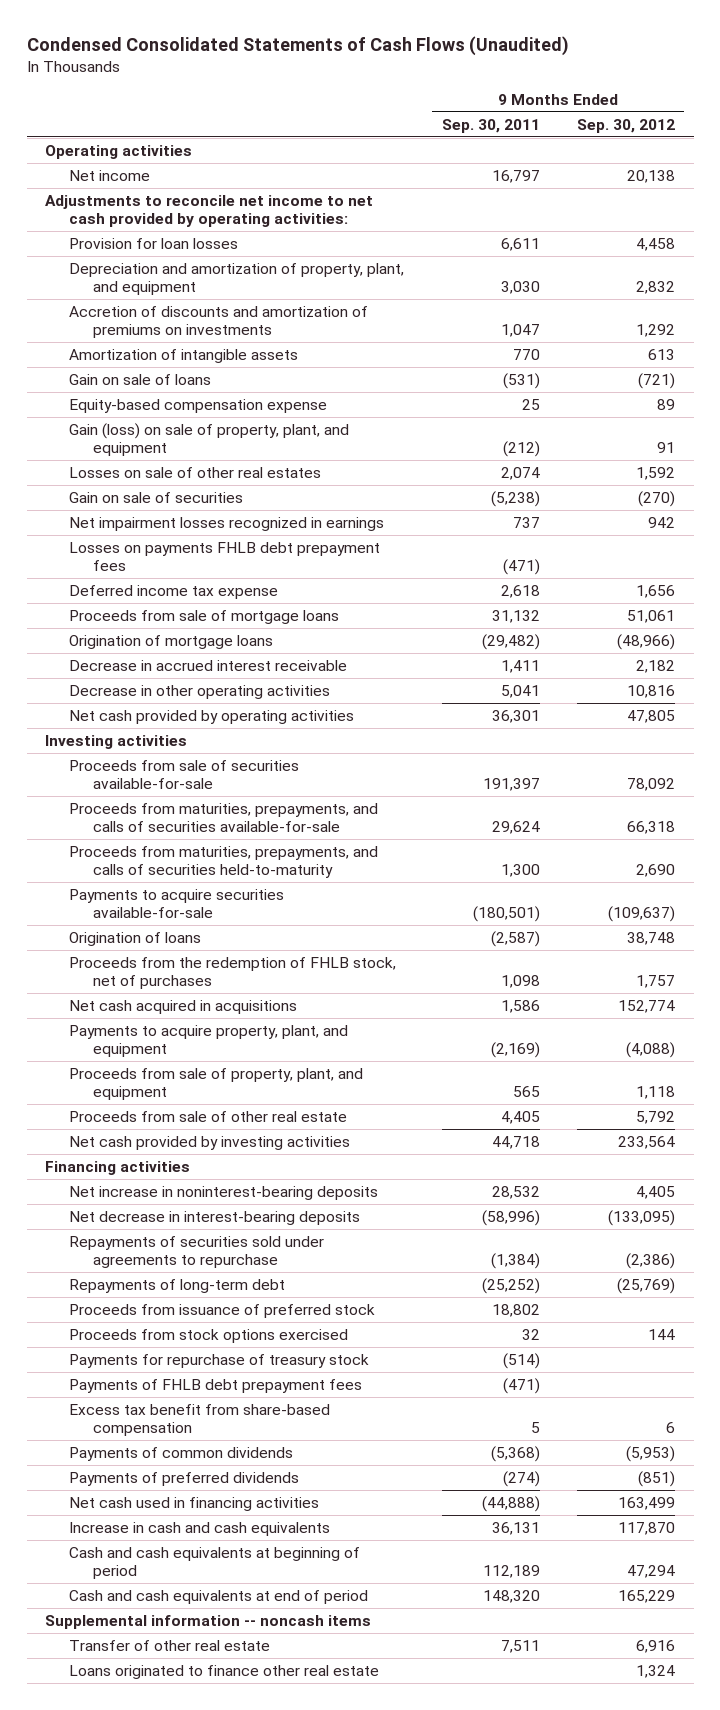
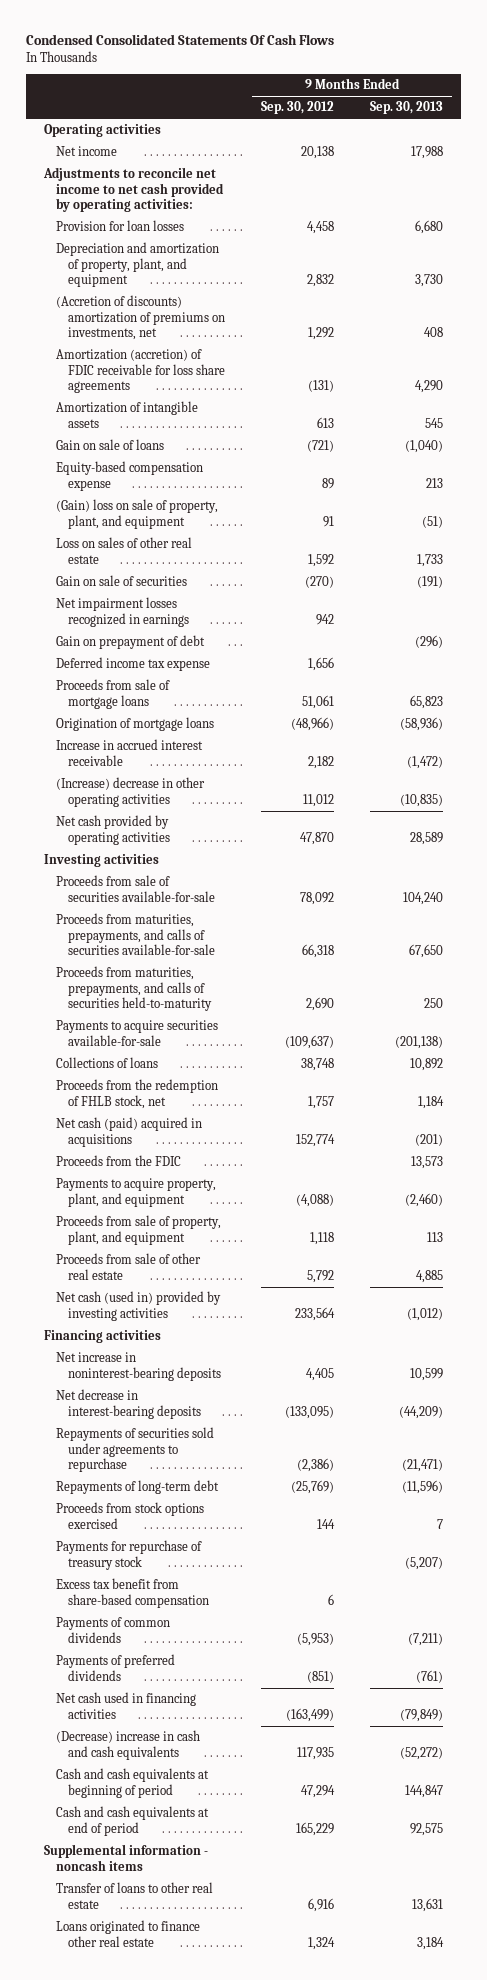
[26,35,569,56] Condensed Consolidated Statements of Cash Flows (Unaudited) -> [25,33,334,45] Condensed Consolidated Statements Of Cash Flows
[441,118,540,133] Sep. 30, 2011 -> none
none -> [370,101,444,115] Sep. 30, 2013
[69,305,369,339] Accretion of discounts and amortization of premiums on investments -> [55,295,225,341] (Accretion of discounts) amortization of premiums on investments, net
none -> [55,349,225,394] Amortization (accretion) of FDIC receivable for loss share agreements
[69,422,350,457] Gain (loss) on sale of property, plant, and equipment -> [55,499,218,529] (Gain) loss on sale of property, plant, and equipment
[69,466,322,478] Losses on sale of other real estates -> [55,537,192,564] Loss on sales of other real estate
[69,541,381,572] Losses on payments FHLB debt prepayment fees -> [55,635,205,650] Gain on prepayment of debt
[69,659,348,671] Decrease in accrued interest receivable -> [55,739,203,766] Increase in accrued interest receivable
[69,684,331,699] Decrease in other operating activities -> [55,777,205,807] (Increase) decrease in other operating activities
[627,684,676,698] 10,816 -> [302,793,334,807] 11,012
[627,709,676,723] 47,805 -> [299,831,334,845] 47,870
[69,931,202,946] Origination of loans -> [55,1057,158,1069] Collections of loans
[69,956,397,990] Proceeds from the redemption of FHLB stock, net of purchases -> [55,1079,218,1109] Proceeds from the redemption of FHLB stock, net
[69,999,298,1014] Net cash acquired in acquisitions -> [55,1117,202,1147] Net cash (paid) acquired in acquisitions
none -> [55,1155,181,1167] Proceeds from the FDIC
[69,1135,351,1150] Net cash provided by investing activities -> [55,1291,221,1321] Net cash (used in) provided by investing activities
[69,1303,376,1318] Proceeds from issuance of preferred stock -> none
[69,1378,363,1393] Payments of FHLB debt prepayment fees -> none
[618,1496,676,1510] 163,499 -> [285,1707,334,1722] (163,499)
[69,1521,331,1536] Increase in cash and cash equivalents -> [55,1730,200,1760] (Decrease) increase in cash and cash equivalents
[618,1521,676,1535] 117,870 -> [296,1746,334,1760] 117,935
[45,1614,372,1629] Supplemental information -- noncash items -> [43,1844,208,1871] Supplemental information - noncash items
[69,1639,271,1651] Transfer of other real estate -> [55,1882,213,1909] Transfer of loans to other real estate

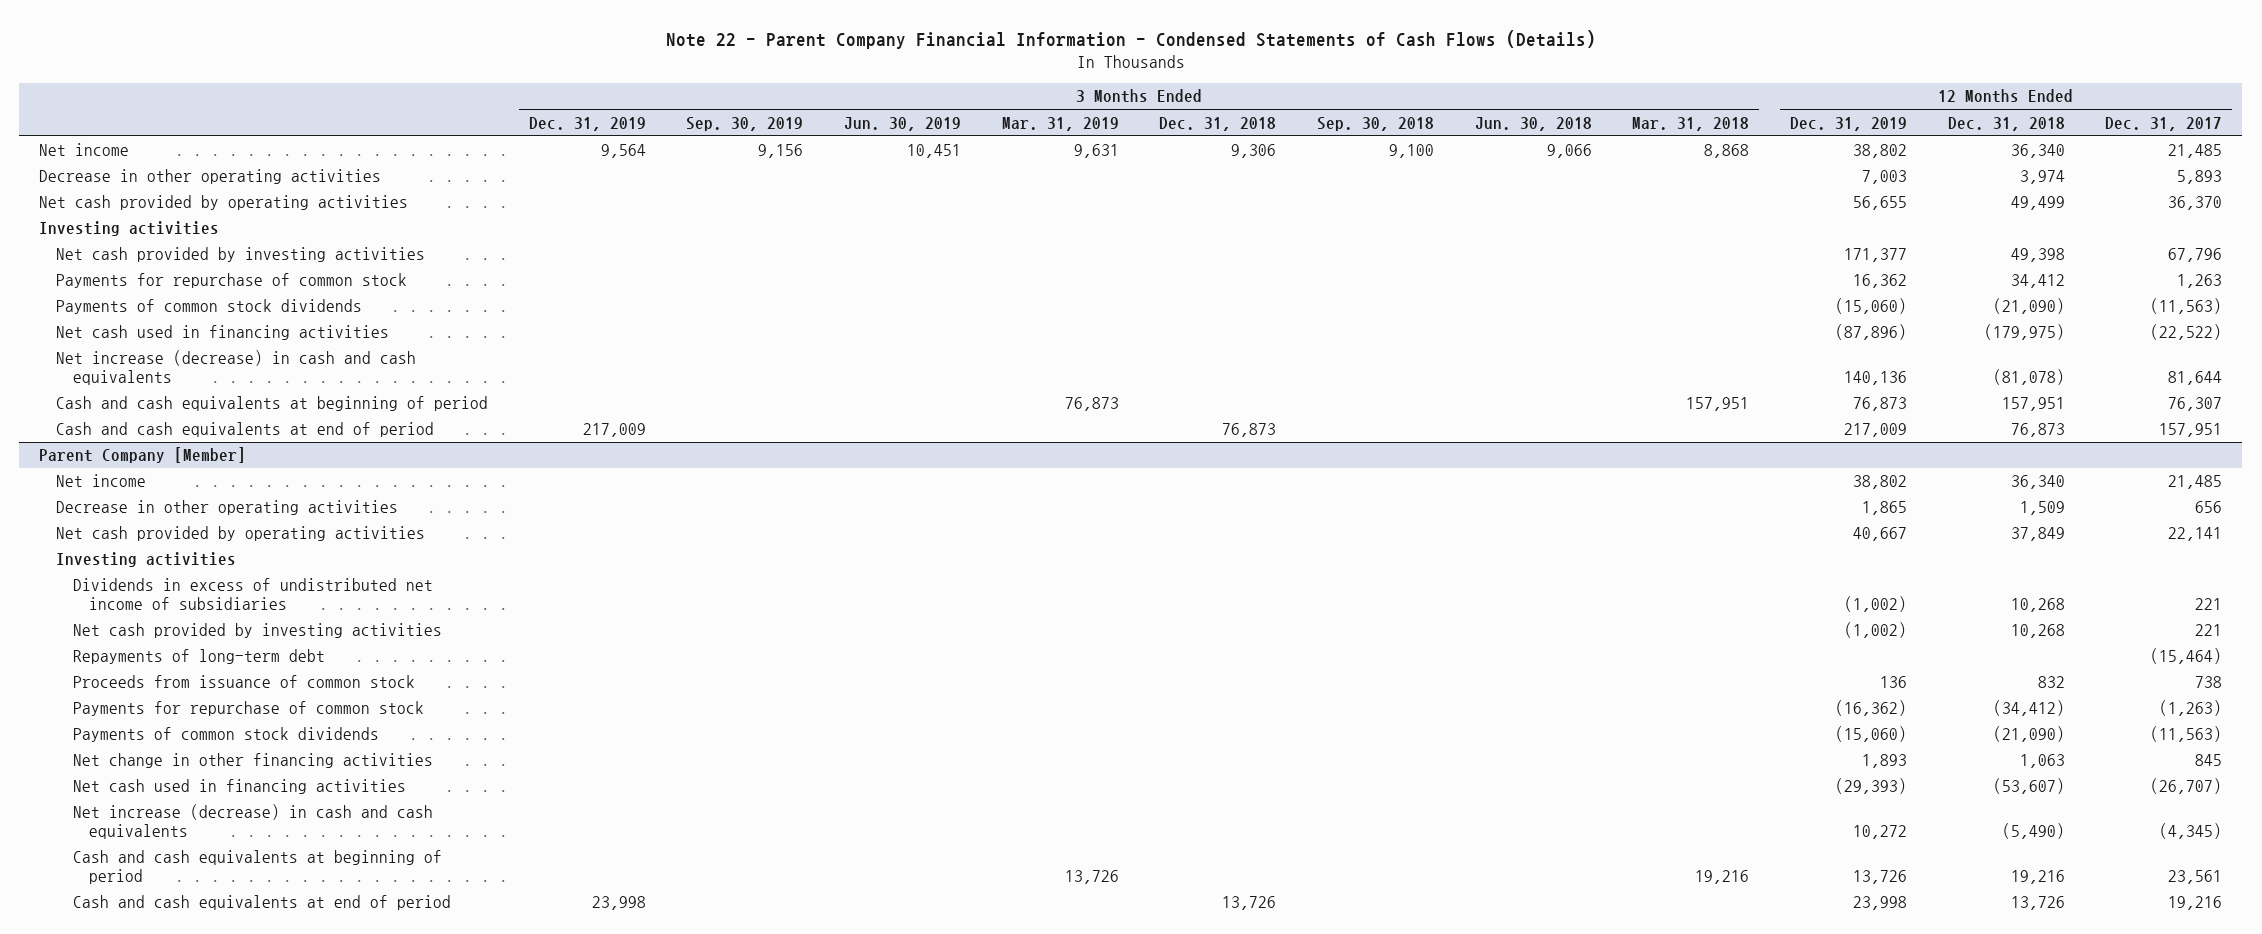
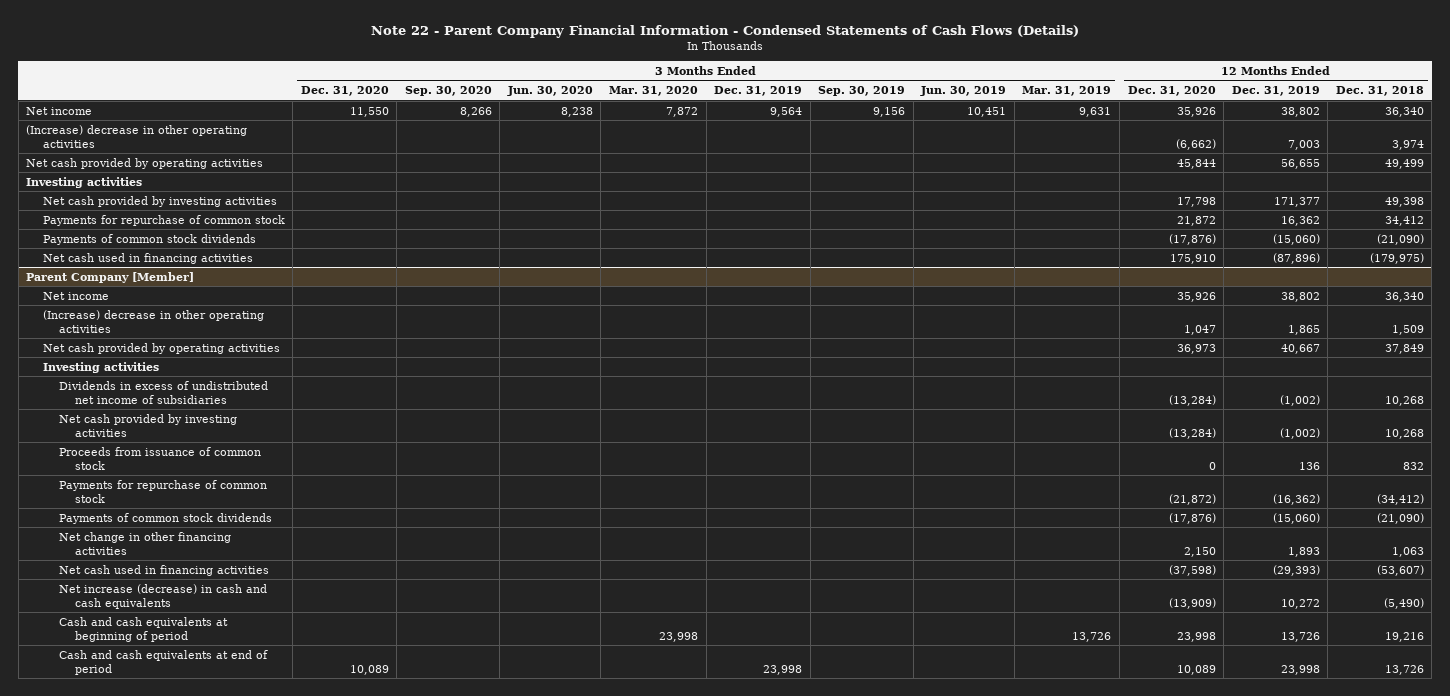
[1159,116,1277,131] Dec. 31, 2018 -> none
[1316,116,1434,131] Sep. 30, 2018 -> none
[1474,116,1592,131] Jun. 30, 2018 -> none
[1632,116,1750,131] Mar. 31, 2018 -> none
[2105,116,2223,131] Dec. 31, 2017 -> none
none -> [300,86,389,97] Dec. 31, 2020
none -> [404,86,492,97] Sep. 30, 2020
none -> [506,86,593,97] Jun. 30, 2020
none -> [609,86,699,97] Mar. 31, 2020
none -> [1127,86,1216,97] Dec. 31, 2020
[39,169,382,185] Decrease in other operating activities -> [26,124,248,148] (Increase) decrease in other operating activities
[56,350,417,386] Net increase (decrease) in cash and cash equivalents -> none
[56,396,489,412] Cash and cash equivalents at beginning of period -> none
[56,422,435,438] Cash and cash equivalents at end of period -> none
[56,500,399,516] Decrease in other operating activities -> [42,309,264,333] (Increase) decrease in other operating activities
[72,649,325,665] Repayments of long-term debt -> none

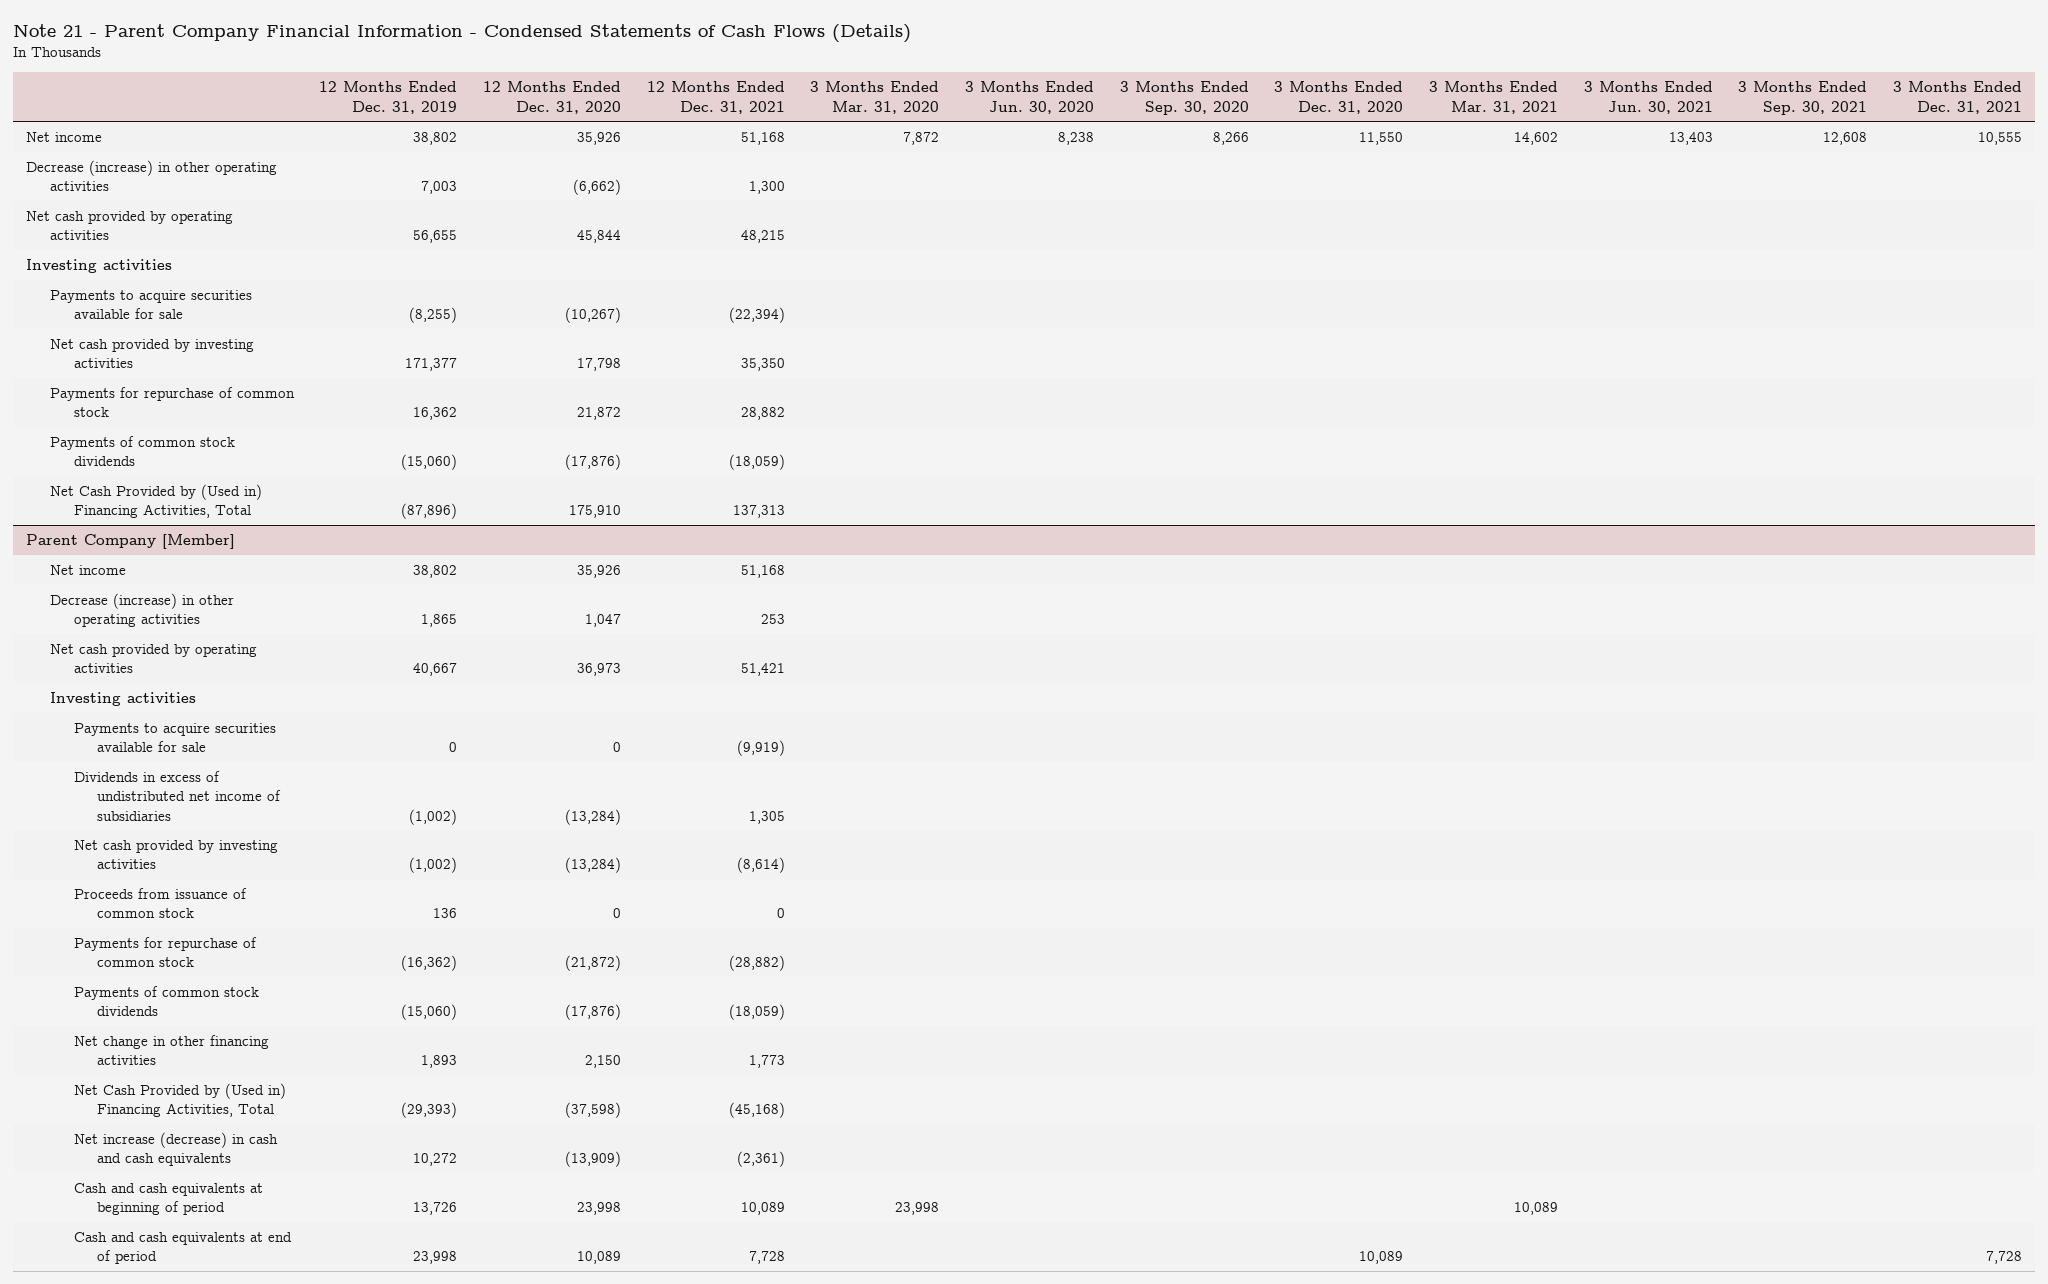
[370,25,1079,39] Note 22 - Parent Company Financial Information - Condensed Statements of Cash Flows (Details) -> [13,23,912,43] Note 21 - Parent Company Financial Information - Condensed Statements of Cash Flows (Details)
[714,86,803,97] Dec. 31, 2019 -> none
[818,86,906,97] Sep. 30, 2019 -> none
[920,86,1007,97] Jun. 30, 2019 -> none
[1022,86,1112,97] Mar. 31, 2019 -> none
[1335,86,1424,97] Dec. 31, 2018 -> none
none -> [646,81,785,114] 12 Months Ended Dec. 31, 2021
none -> [1428,81,1558,114] 3 Months Ended Mar. 31, 2021
none -> [1583,81,1713,114] 3 Months Ended Jun. 30, 2021
none -> [1738,81,1868,115] 3 Months Ended Sep. 30, 2021
none -> [1892,81,2022,114] 3 Months Ended Dec. 31, 2021
[26,124,248,148] (Increase) decrease in other operating activities -> [25,160,277,192] Decrease (increase) in other operating activities
none -> [49,290,252,320] Payments to acquire securities available for sale
[42,252,253,264] Net cash used in financing activities -> [49,484,262,519] Net Cash Provided by (Used in) Financing Activities, Total
[42,309,264,333] (Increase) decrease in other operating activities -> [49,593,234,628] Decrease (increase) in other operating activities
none -> [73,723,276,753] Payments to acquire securities available for sale
[59,564,270,576] Net cash used in financing activities -> [73,1083,286,1118] Net Cash Provided by (Used in) Financing Activities, Total

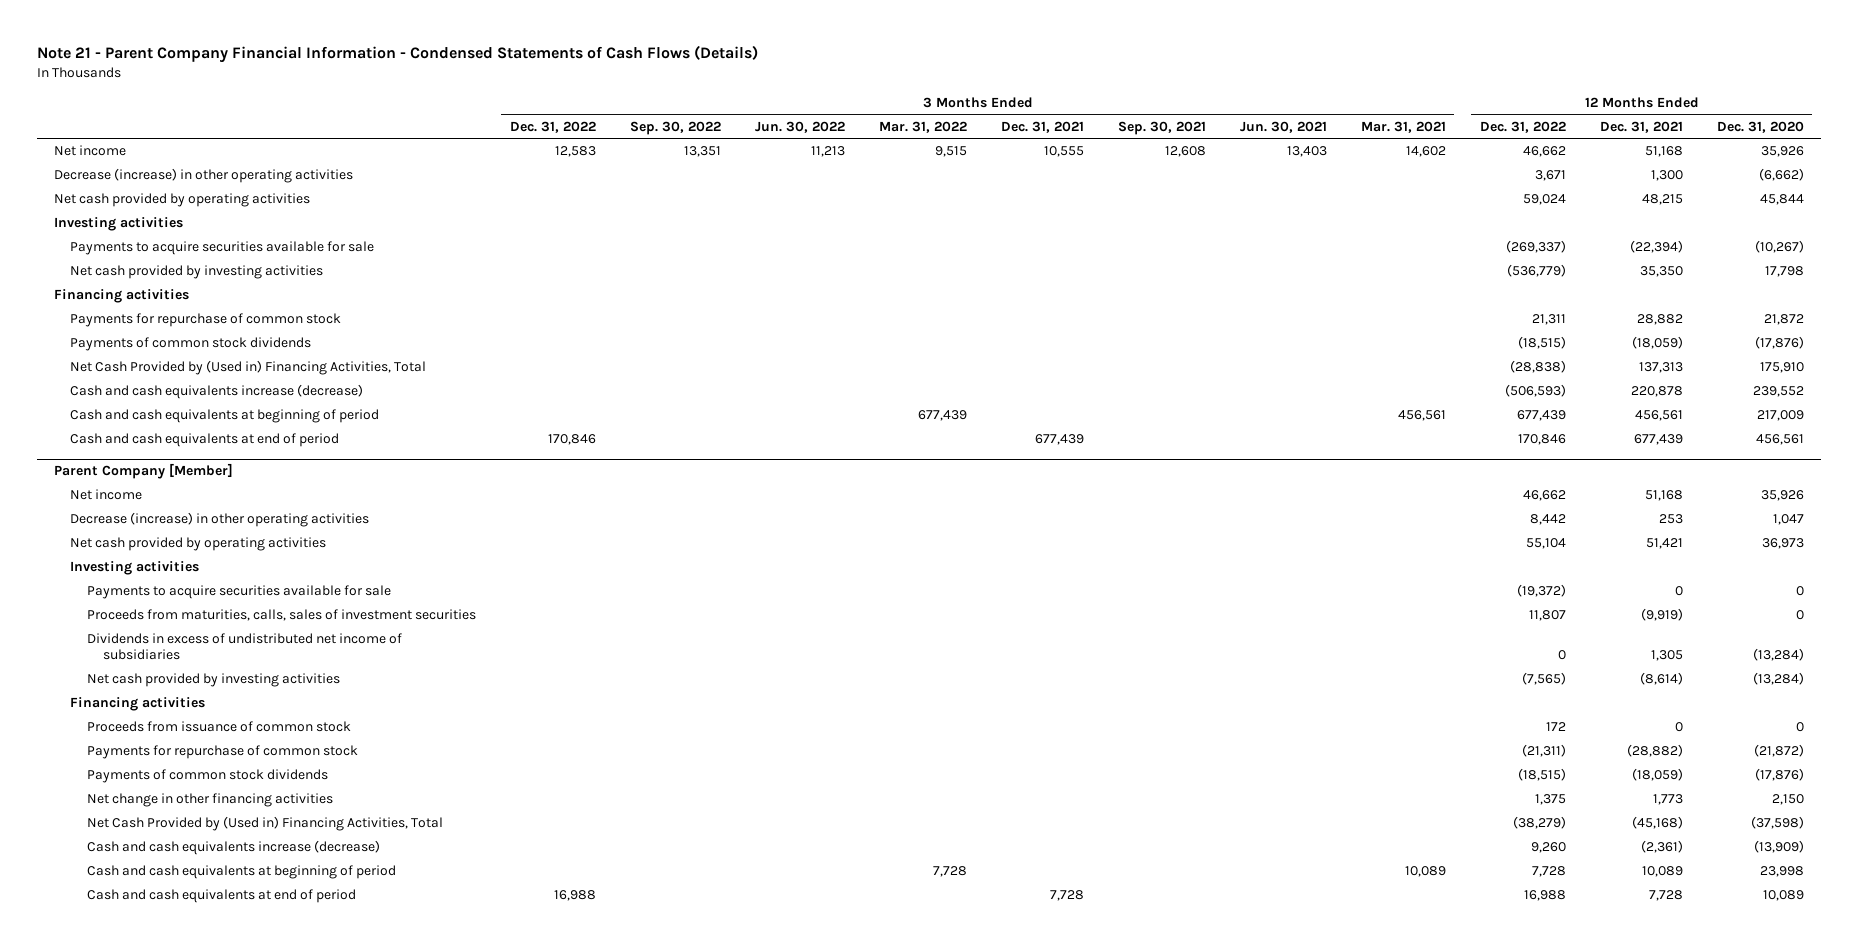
[319,81,458,114] 12 Months Ended Dec. 31, 2019 -> none
[810,81,940,114] 3 Months Ended Mar. 31, 2020 -> none
[965,81,1095,114] 3 Months Ended Jun. 30, 2020 -> none
[1119,81,1249,115] 3 Months Ended Sep. 30, 2020 -> none
[1274,81,1404,114] 3 Months Ended Dec. 31, 2020 -> none
none -> [509,120,596,133] Dec. 31, 2022
none -> [629,120,721,135] Sep. 30, 2022
none -> [754,120,845,133] Jun. 30, 2022
none -> [878,120,967,133] Mar. 31, 2022
none -> [1479,120,1566,133] Dec. 31, 2022
none -> [54,289,190,304] Financing activities
none -> [70,384,364,400] Cash and cash equivalents increase (decrease)
none -> [70,409,380,424] Cash and cash equivalents at beginning of period
none -> [70,433,340,448] Cash and cash equivalents at end of period
[736,740,785,757] (9,919) -> [1674,586,1683,597] 0
none -> [86,609,476,622] Proceeds from maturities, calls, sales of investment securities
none -> [70,697,206,712] Financing activities
[73,1132,278,1167] Net increase (decrease) in cash and cash equivalents -> [86,840,380,856] Cash and cash equivalents increase (decrease)

